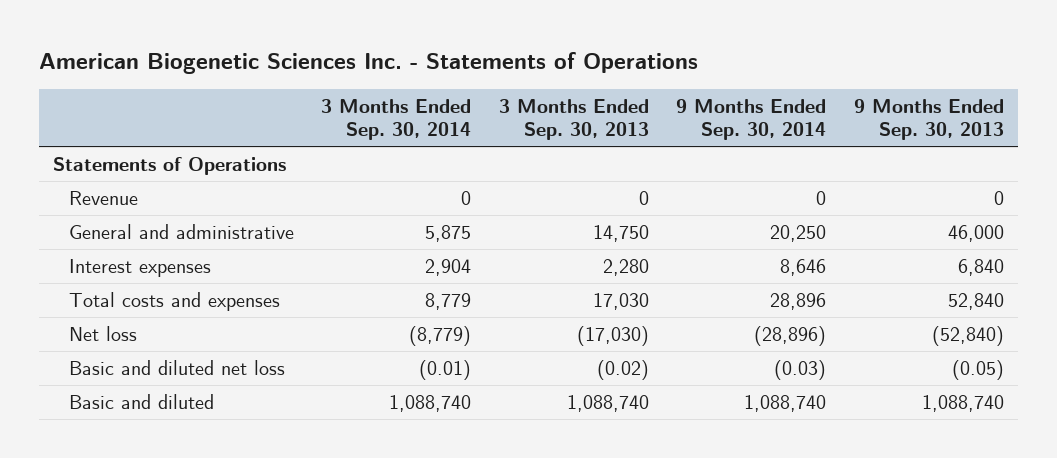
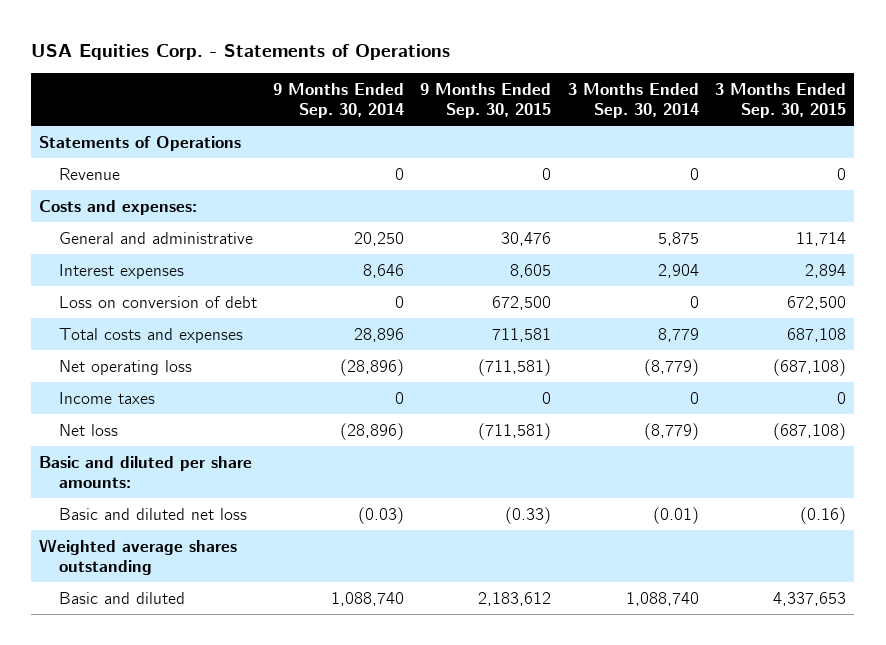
[38,52,698,75] American Biogenetic Sciences Inc. - Statements of Operations -> [31,43,451,60] USA Equities Corp. - Statements of Operations
[498,99,649,140] 3 Months Ended Sep. 30, 2013 -> none
[854,99,1005,140] 9 Months Ended Sep. 30, 2013 -> none
none -> [420,82,552,118] 9 Months Ended Sep. 30, 2015
none -> [715,82,847,118] 3 Months Ended Sep. 30, 2015
none -> [39,199,198,215] Costs and expenses:
none -> [58,295,257,308] Loss on conversion of debt
none -> [58,359,192,375] Net operating loss
none -> [58,391,155,404] Income taxes
none -> [39,455,253,488] Basic and diluted per share amounts:
none -> [39,538,238,575] Weighted average shares outstanding

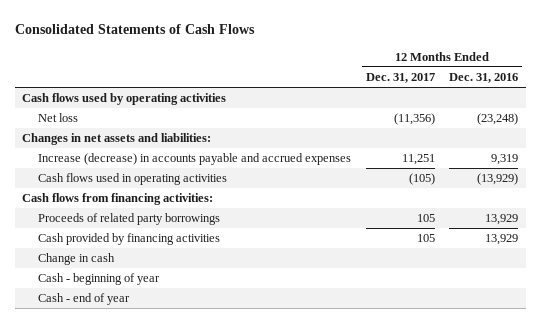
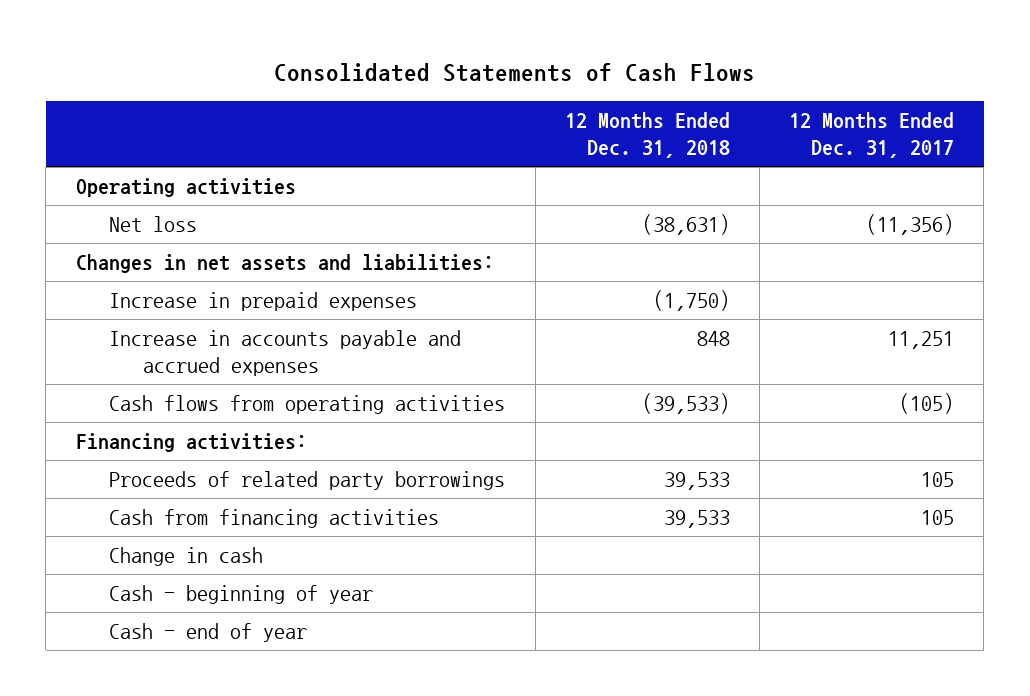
[449,73,519,84] Dec. 31, 2016 -> none
none -> [564,112,730,158] 12 Months Ended Dec. 31, 2018
[22,93,227,106] Cash flows used by operating activities -> [75,178,296,198] Operating activities
none -> [109,292,418,312] Increase in prepaid expenses
[37,153,351,166] Increase (decrease) in accounts payable and accrued expenses -> [109,330,462,376] Increase in accounts payable and accrued expenses
[37,173,227,186] Cash flows used in operating activities -> [109,395,506,415] Cash flows from operating activities
[22,193,214,206] Cash flows from financing activities: -> [75,433,307,453] Financing activities:
[37,233,220,246] Cash provided by financing activities -> [109,509,440,529] Cash from financing activities

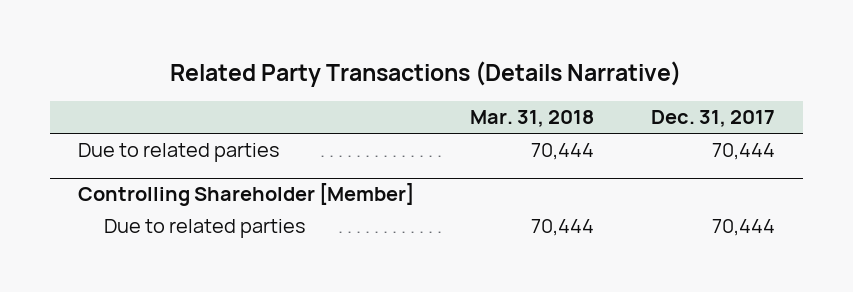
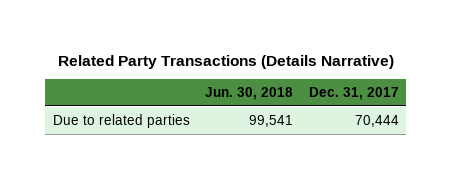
[470,110,595,128] Mar. 31, 2018 -> none
none -> [205,86,294,100] Jun. 30, 2018
[78,183,415,207] Controlling Shareholder [Member] -> none
[103,219,306,239] Due to related parties -> none

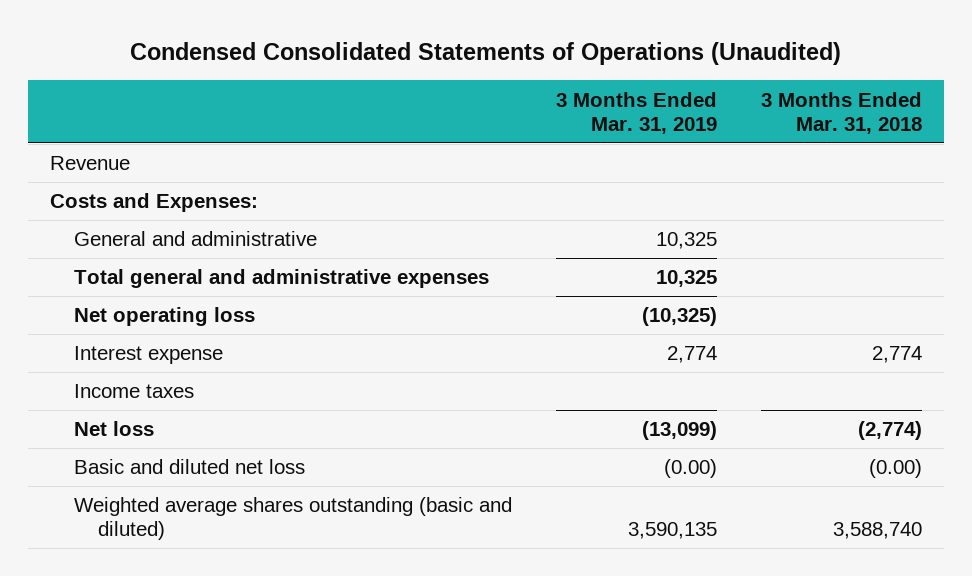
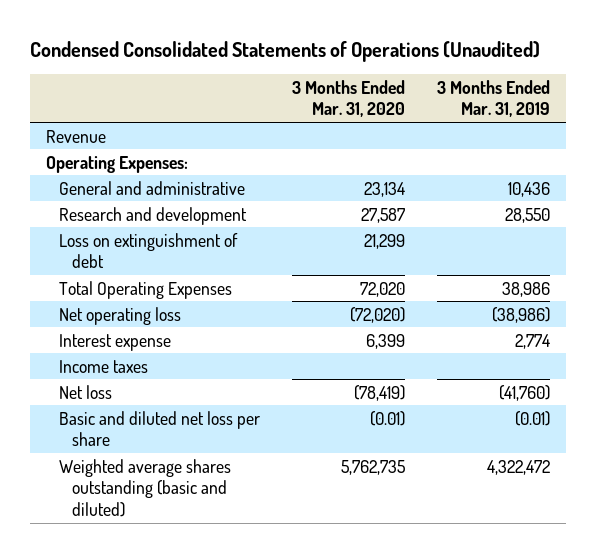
[760,91,922,134] 3 Months Ended Mar. 31, 2018 -> none
none -> [291,79,405,118] 3 Months Ended Mar. 31, 2020
[50,193,259,213] Costs and Expenses: -> none
[74,269,490,289] Total general and administrative expenses -> none
none -> [45,155,188,173] Operating Expenses:
[656,232,718,250] 10,325 -> [507,181,550,197] 10,436
none -> [58,206,247,225] Research and development
none -> [58,232,238,269] Loss on extinguishment of debt
none -> [58,280,232,299] Total Operating Expenses
[642,307,718,327] (10,325) -> [491,306,550,323] (38,986)
[642,421,718,441] (13,099) -> [498,384,550,401] (41,760)
[74,459,306,475] Basic and diluted net loss -> [58,410,260,447] Basic and diluted net loss per share
[664,459,718,479] (0.00) -> [514,410,550,426] (0.01)
[628,522,718,540] 3,590,135 -> [486,459,550,475] 4,322,472

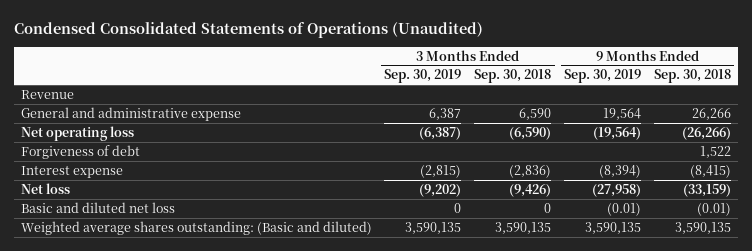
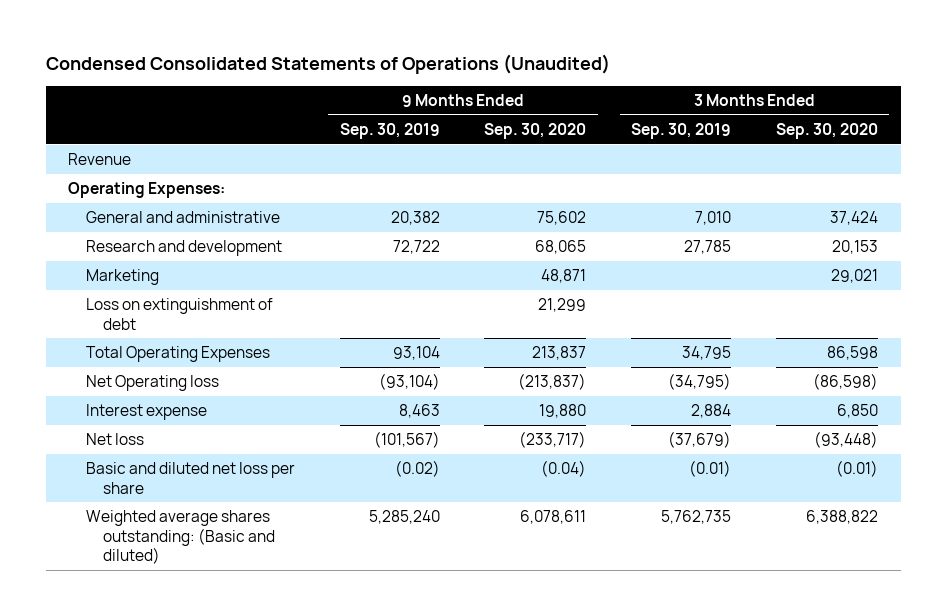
[474,69,552,84] Sep. 30, 2018 -> none
[654,69,732,84] Sep. 30, 2018 -> none
none -> [484,122,587,139] Sep. 30, 2020
none -> [776,122,879,139] Sep. 30, 2020
[20,145,140,160] Forgiveness of debt -> none
none -> [68,182,226,199] Operating Expenses:
[20,107,241,122] General and administrative expense -> [85,211,280,224] General and administrative
[429,108,462,121] 6,387 -> [695,211,732,226] 7,010
[603,108,642,121] 19,564 -> [390,211,440,226] 20,382
none -> [85,240,282,257] Research and development
none -> [85,269,159,286] Marketing
none -> [85,298,273,330] Loss on extinguishment of debt
none -> [85,346,270,363] Total Operating Expenses
[20,126,134,142] Net operating loss -> [85,375,219,392] Net Operating loss
[419,127,462,141] (6,387) -> [668,373,732,391] (34,795)
[593,127,642,141] (19,564) -> [378,373,440,391] (93,104)
[420,165,462,179] (2,815) -> [691,404,732,419] 2,884
[599,165,642,179] (8,394) -> [398,404,440,419] 8,463
[419,184,462,198] (9,202) -> [668,431,732,449] (37,679)
[592,184,642,198] (27,958) -> [373,431,440,449] (101,567)
[20,202,175,214] Basic and diluted net loss -> [85,462,295,494] Basic and diluted net loss per share
[454,203,462,214] 0 -> [689,460,732,478] (0.01)
[607,203,642,217] (0.01) -> [394,460,440,478] (0.02)
[405,222,462,235] 3,590,135 -> [661,510,732,525] 5,762,735
[585,222,642,235] 3,590,135 -> [368,510,440,525] 5,285,240

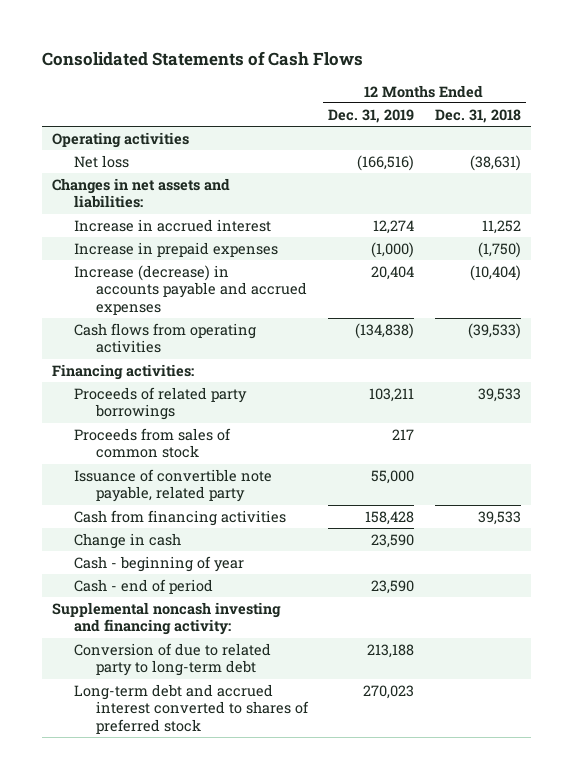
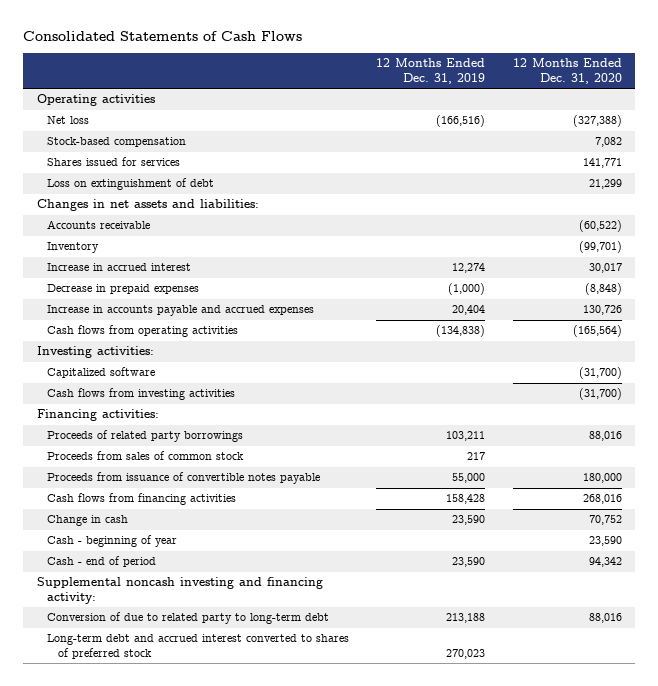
[434,108,521,123] Dec. 31, 2018 -> none
none -> [512,58,622,84] 12 Months Ended Dec. 31, 2020
none -> [47,137,187,148] Stock-based compensation
none -> [47,157,181,167] Shares issued for services
none -> [47,178,215,191] Loss on extinguishment of debt
none -> [47,220,151,230] Accounts receivable
none -> [47,242,100,254] Inventory
[74,241,279,257] Increase in prepaid expenses -> [47,284,200,295] Decrease in prepaid expenses
[74,264,307,316] Increase (decrease) in accounts payable and accrued expenses -> [47,305,315,317] Increase in accounts payable and accrued expenses
none -> [36,346,154,359] Investing activities:
none -> [47,367,156,379] Capitalized software
none -> [47,388,236,401] Cash flows from investing activities
[74,468,273,503] Issuance of convertible note payable, related party -> none
none -> [47,472,321,485] Proceeds from issuance of convertible notes payable
[74,509,287,526] Cash from financing activities -> [47,493,237,506] Cash flows from financing activities

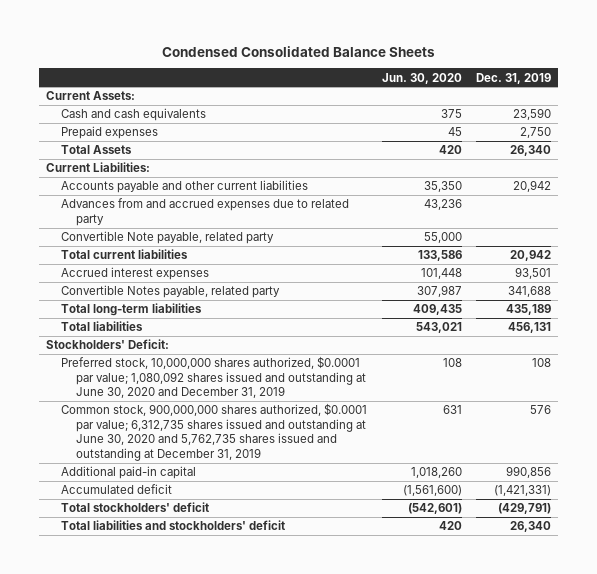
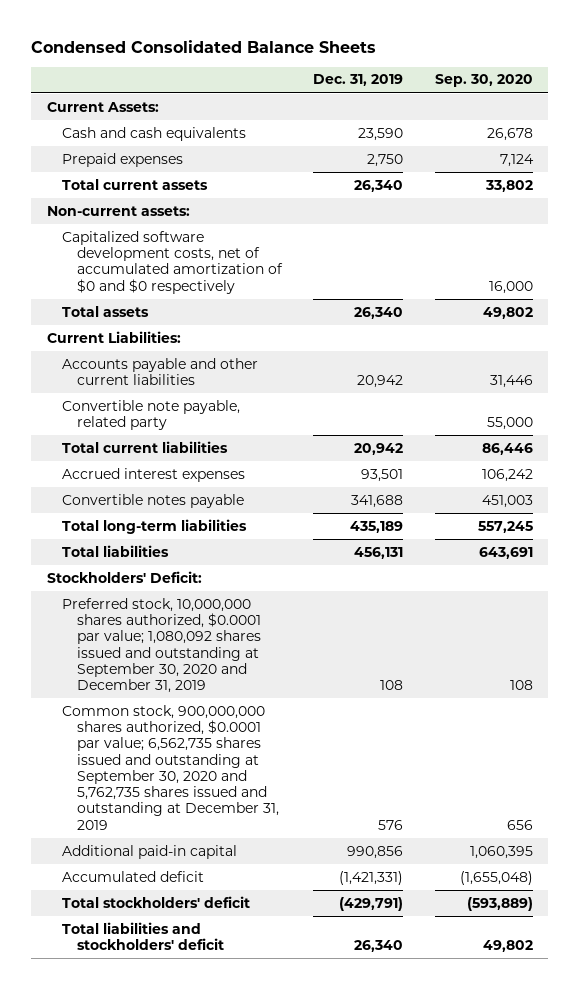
[381,72,462,84] Jun. 30, 2020 -> none
none -> [434,74,533,88] Sep. 30, 2020
none -> [61,178,208,190] Total current assets
none -> [46,205,190,216] Non-current assets:
none -> [61,230,283,294] Capitalized software development costs, net of accumulated amortization of $0 and $0 respectively
[61,145,133,155] Total Assets -> [61,305,149,317] Total assets
[61,198,350,226] Advances from and accrued expenses due to related party -> none
[61,231,275,245] Convertible Note payable, related party -> [61,399,240,431] Convertible note payable, related party
[61,285,281,299] Convertible Notes payable, related party -> [61,493,244,508] Convertible notes payable
[61,356,367,399] Preferred stock, 10,000,000 shares authorized, $0.0001 par value; 1,080,092 shares issued and outstanding at June 30, 2020 and December 31, 2019 -> [61,597,261,694] Preferred stock, 10,000,000 shares authorized, $0.0001 par value; 1,080,092 shares issued and outstanding at September 30, 2020 and December 31, 2019
[61,403,368,461] Common stock, 900,000,000 shares authorized, $0.0001 par value; 6,312,735 shares issued and outstanding at June 30, 2020 and 5,762,735 shares issued and outstanding at December 31, 2019 -> [61,704,279,830] Common stock, 900,000,000 shares authorized, $0.0001 par value; 6,562,735 shares issued and outstanding at September 30, 2020 and 5,762,735 shares issued and outstanding at December 31, 2019

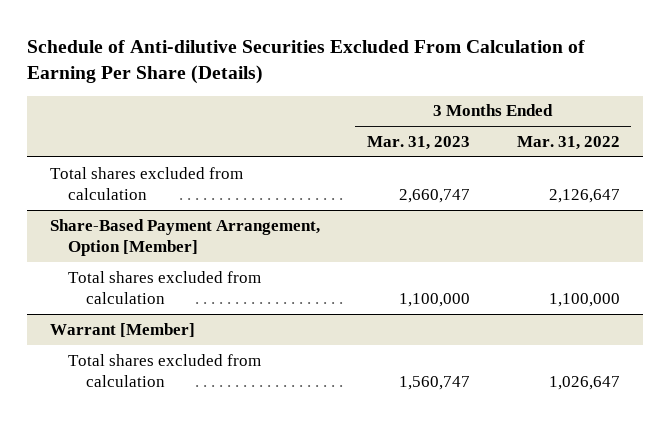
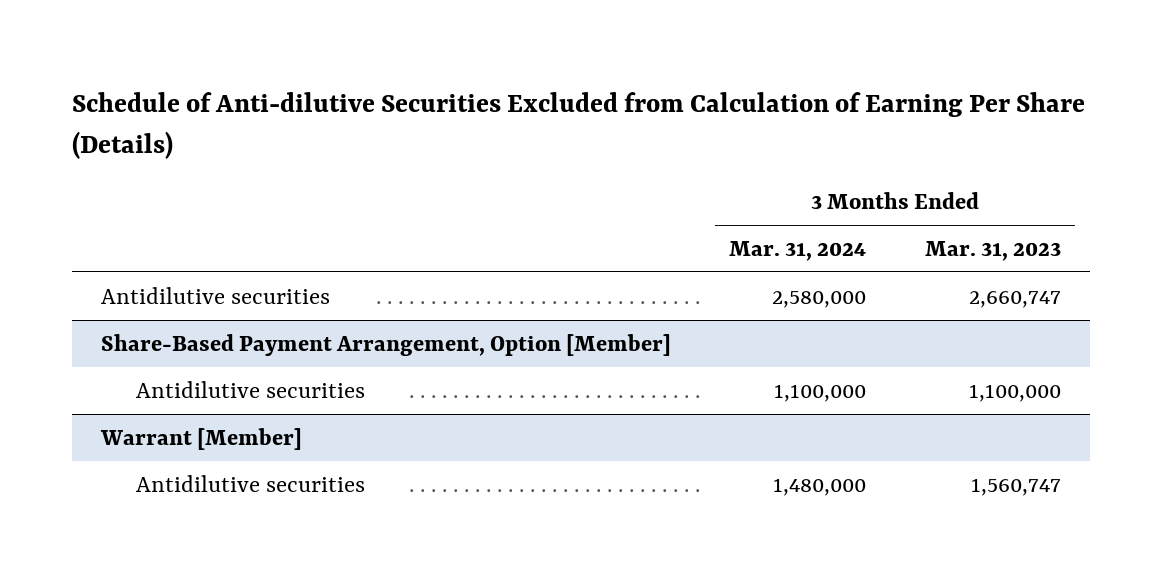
[26,39,585,84] Schedule of Anti-dilutive Securities Excluded From Calculation of Earning Per Share (Details) -> [71,92,1085,159] Schedule of Anti-dilutive Securities Excluded from Calculation of Earning Per Share (Details)
[516,136,620,151] Mar. 31, 2022 -> none
none -> [729,241,867,262] Mar. 31, 2024
[50,166,244,201] Total shares excluded from calculation -> [100,286,330,304] Antidilutive securities
[67,270,261,305] Total shares excluded from calculation -> [135,380,365,398] Antidilutive securities
[67,353,261,388] Total shares excluded from calculation -> [135,474,365,492] Antidilutive securities

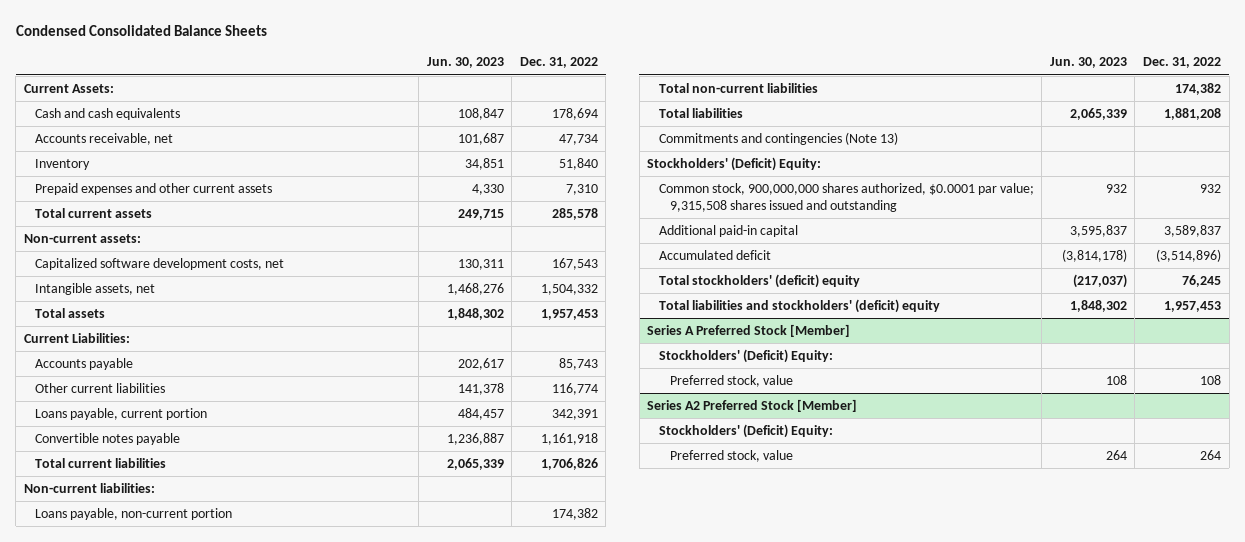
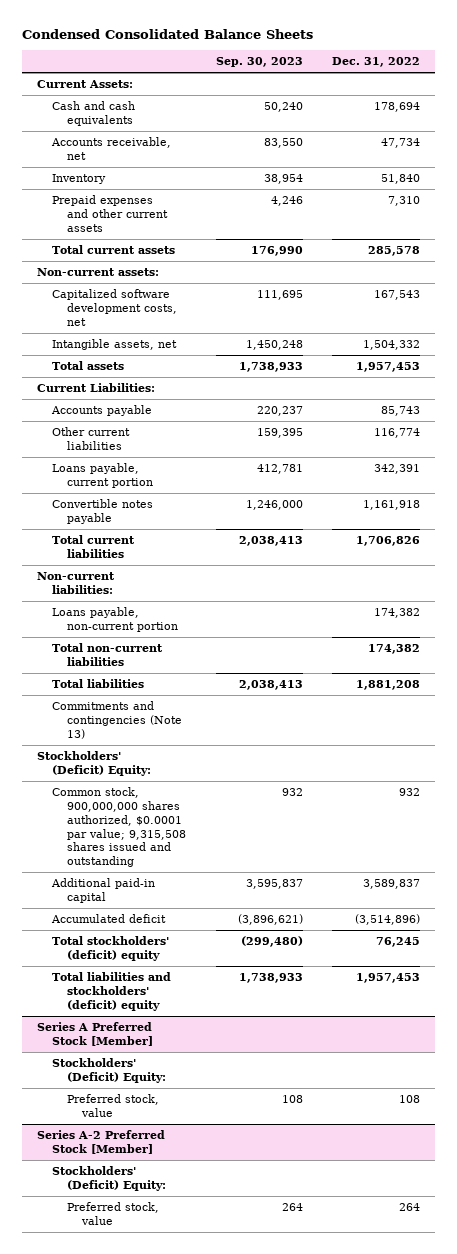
[426,57,504,69] Jun. 30, 2023 -> none
none -> [215,57,303,68] Sep. 30, 2023
[647,398,858,412] Series A2 Preferred Stock [Member] -> [36,1130,165,1154] Series A-2 Preferred Stock [Member]

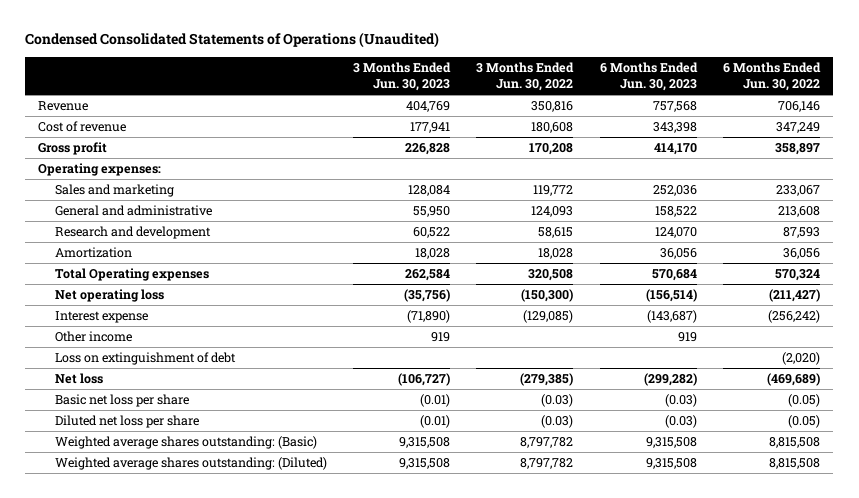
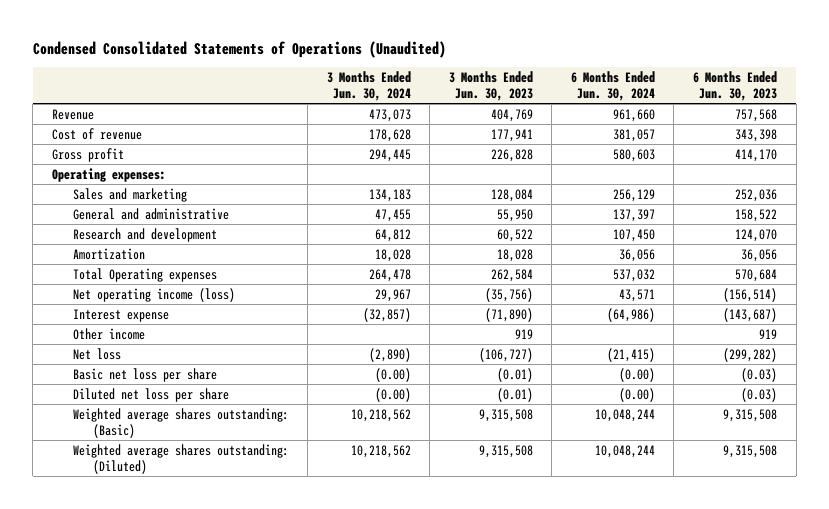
[476,61,575,91] 3 Months Ended Jun. 30, 2022 -> none
[723,61,822,91] 6 Months Ended Jun. 30, 2022 -> none
none -> [326,71,411,102] 3 Months Ended Jun. 30, 2024
none -> [570,71,655,102] 6 Months Ended Jun. 30, 2024
[54,289,164,303] Net operating loss -> [72,287,235,302] Net operating income (loss)
[54,352,236,366] Loss on extinguishment of debt -> none

